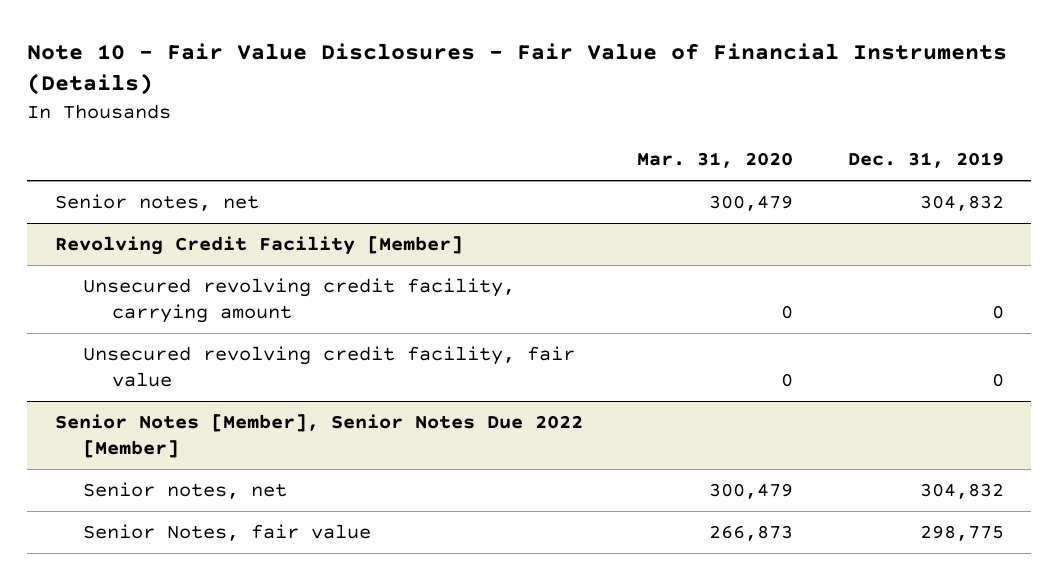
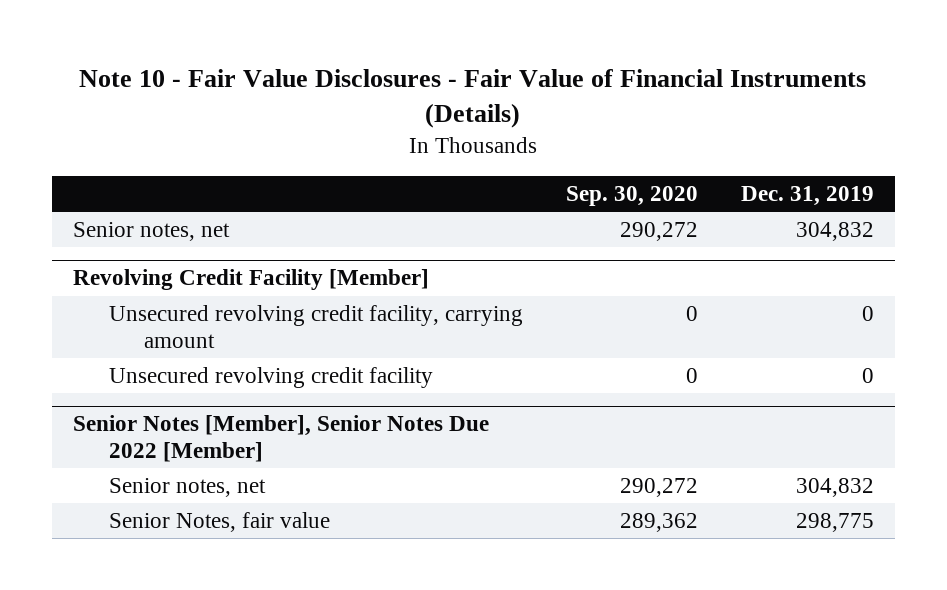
[637,152,794,169] Mar. 31, 2020 -> none
none -> [565,186,698,207] Sep. 30, 2020
[83,346,576,388] Unsecured revolving credit facility, fair value -> [108,367,433,389] Unsecured revolving credit facility

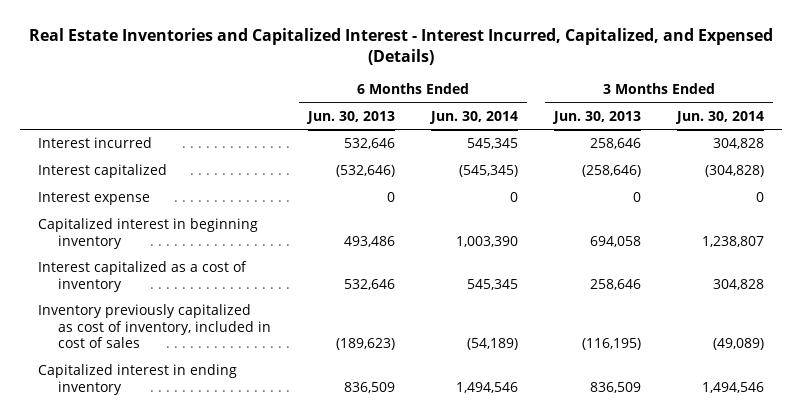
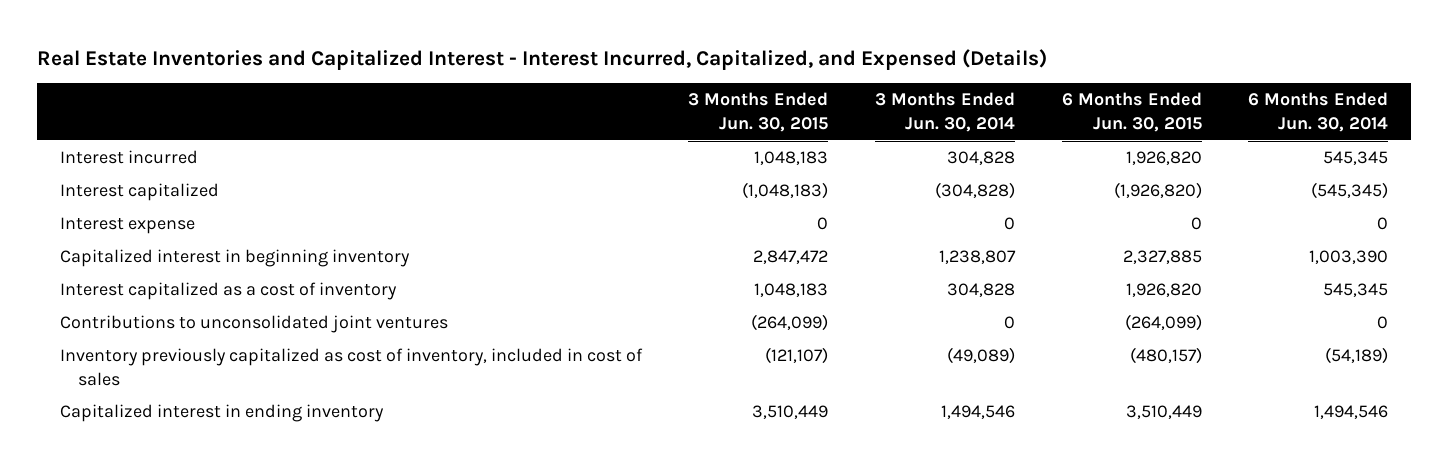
[305,110,395,124] Jun. 30, 2013 -> none
[551,110,641,124] Jun. 30, 2013 -> none
none -> [688,92,829,132] 3 Months Ended Jun. 30, 2015
none -> [1061,92,1202,132] 6 Months Ended Jun. 30, 2015
none -> [59,315,448,334] Contributions to unconsolidated joint ventures

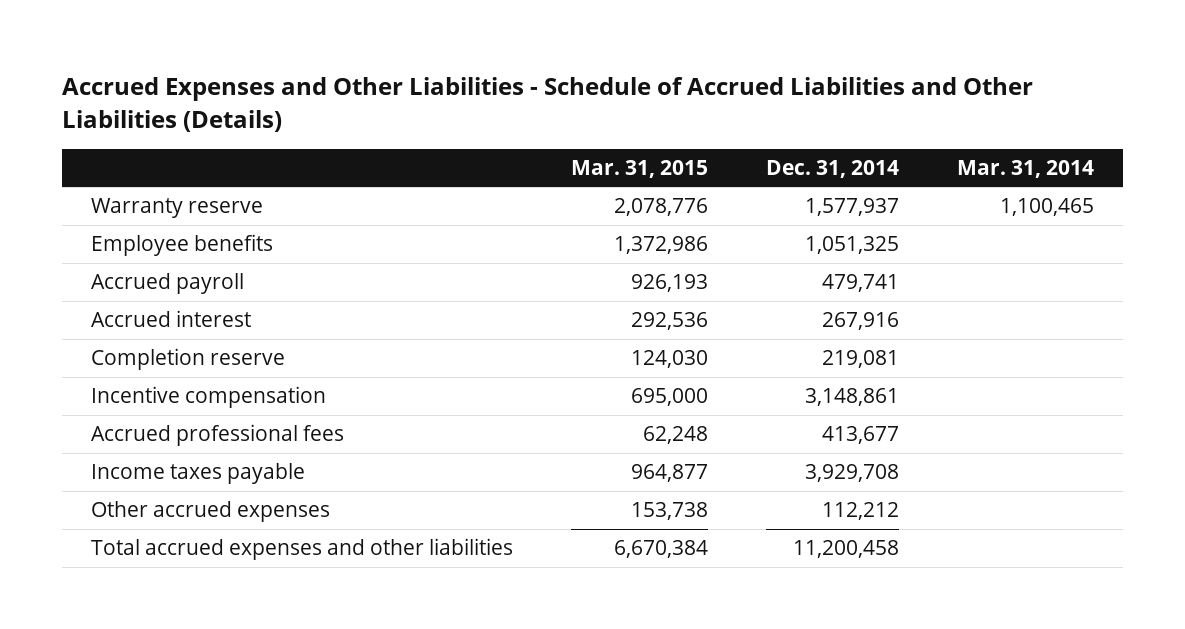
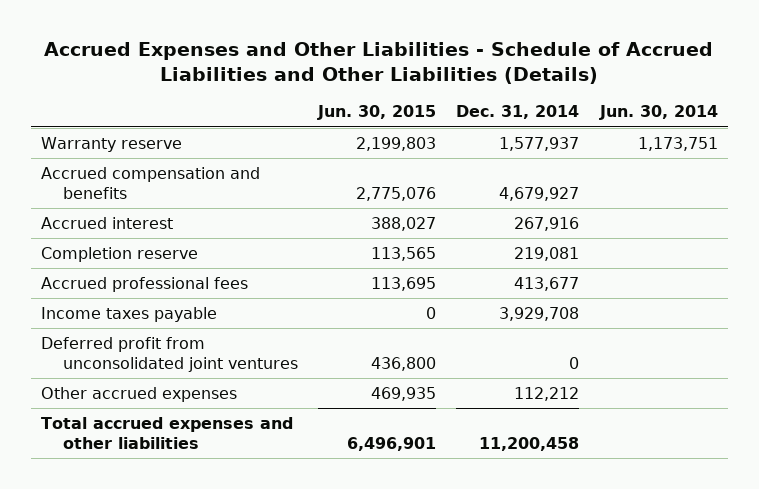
[571,160,709,179] Mar. 31, 2015 -> none
[957,160,1095,179] Mar. 31, 2014 -> none
none -> [317,105,437,121] Jun. 30, 2015
none -> [598,105,718,121] Jun. 30, 2014
[91,234,274,257] Employee benefits -> none
[91,273,245,295] Accrued payroll -> [41,166,261,200] Accrued compensation and benefits
[822,274,900,293] 479,741 -> [499,187,580,202] 4,679,927
[91,386,327,409] Incentive compensation -> none
none -> [41,336,299,373] Deferred profit from unconsolidated joint ventures

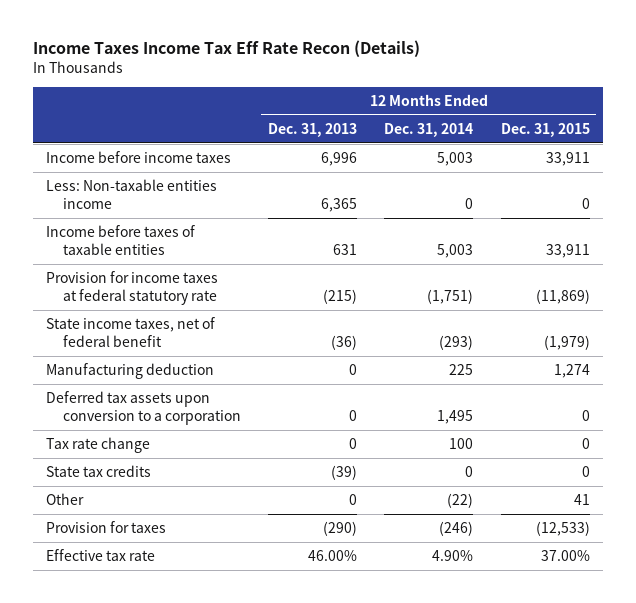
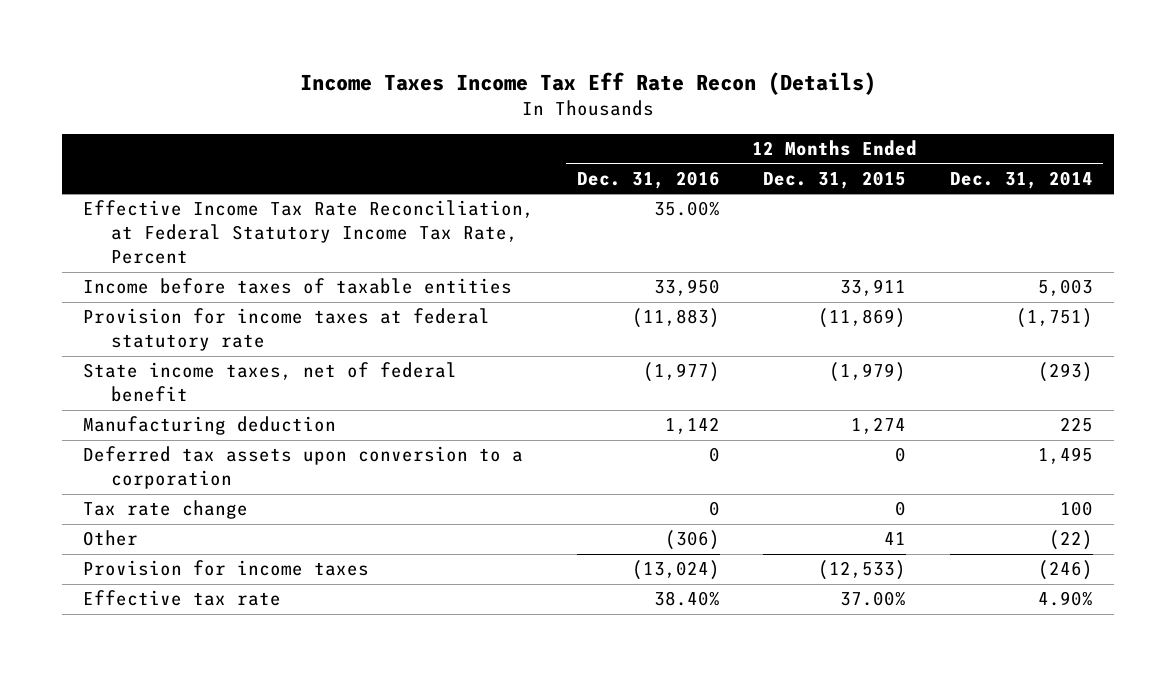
[268,122,358,137] Dec. 31, 2013 -> none
none -> [577,170,721,189] Dec. 31, 2016
[46,151,232,164] Income before income taxes -> none
[46,179,218,210] Less: Non-taxable entities income -> none
none -> [83,200,535,265] Effective Income Tax Rate Reconciliation, at Federal Statutory Income Tax Rate, Percent
[46,465,152,478] State tax credits -> none
[46,521,167,534] Provision for taxes -> [83,560,370,577] Provision for income taxes

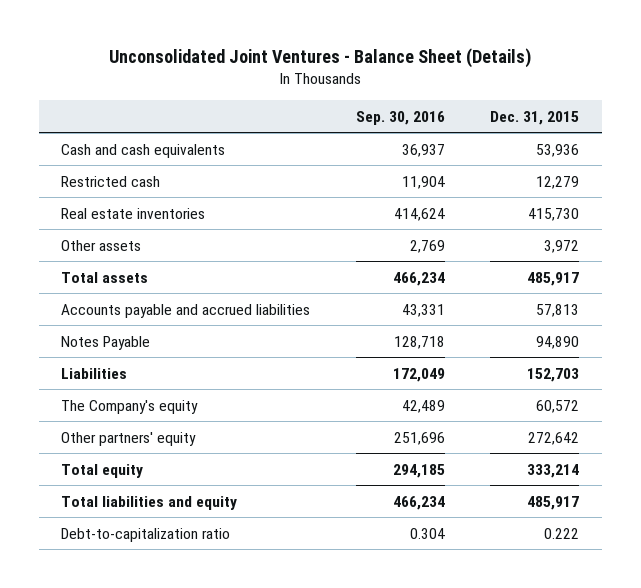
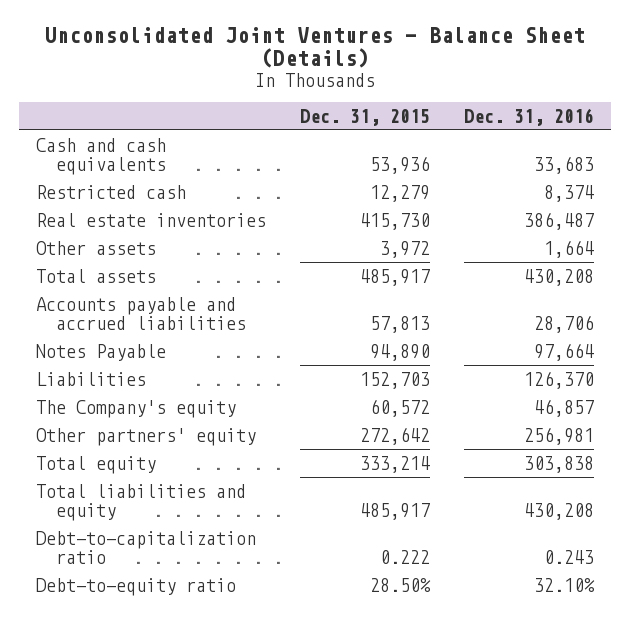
[355,110,445,125] Sep. 30, 2016 -> none
none -> [463,107,594,126] Dec. 31, 2016
none -> [36,578,237,597] Debt-to-equity ratio

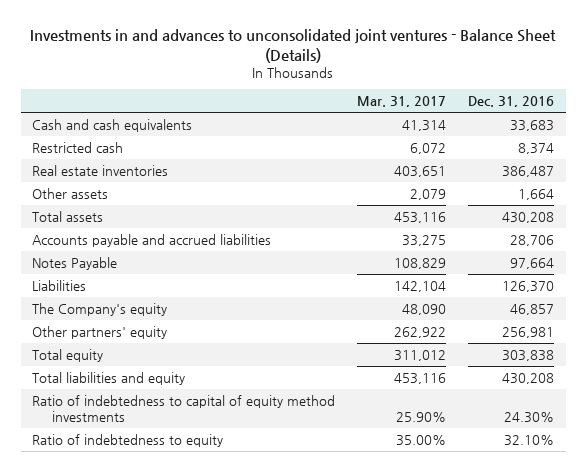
[44,26,585,69] Unconsolidated Joint Ventures - Balance Sheet (Details) -> [30,29,557,63] Investments in and advances to unconsolidated joint ventures - Balance Sheet (Details)
[299,108,430,126] Dec. 31, 2015 -> none
none -> [357,96,447,108] Mar. 31, 2017
[36,531,257,564] Debt-to-capitalization ratio -> none
none -> [31,394,335,422] Ratio of indebtedness to capital of equity method investments
[36,578,237,597] Debt-to-equity ratio -> [31,433,223,447] Ratio of indebtedness to equity

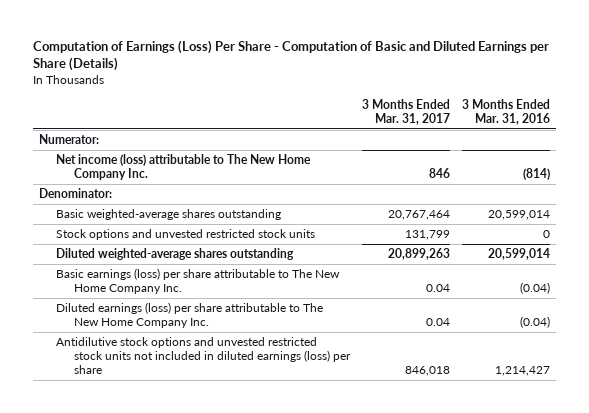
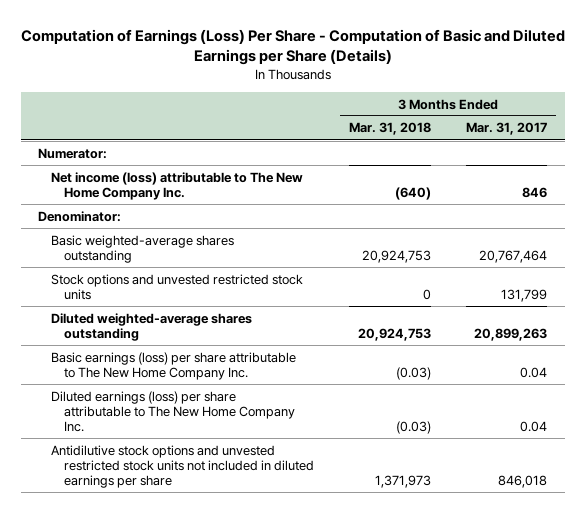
[461,99,550,125] 3 Months Ended Mar. 31, 2016 -> none
none -> [349,122,432,136] Mar. 31, 2018
[56,337,351,374] Antidilutive stock options and unvested restricted stock units not included in diluted earnings (loss) per share -> [51,444,314,489] Antidilutive stock options and unvested restricted stock units not included in diluted earnings per share

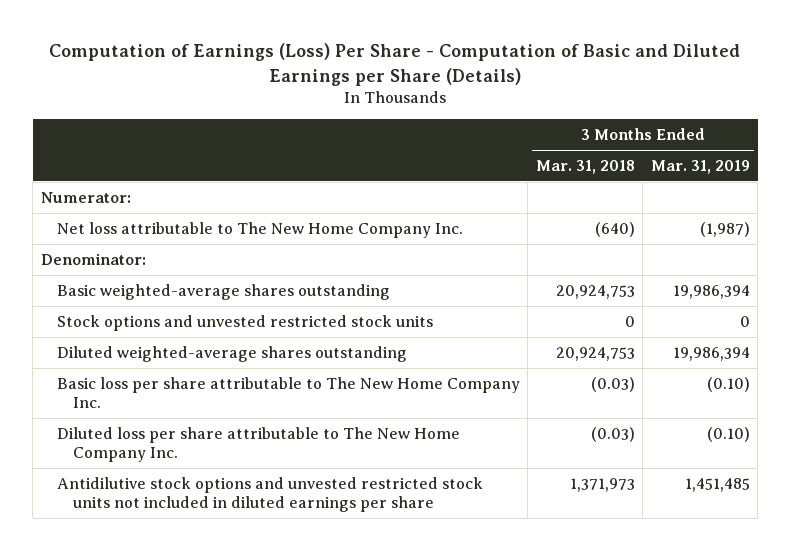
[466,122,548,136] Mar. 31, 2017 -> none
none -> [650,160,750,175] Mar. 31, 2019
[51,171,304,200] Net income (loss) attributable to The New Home Company Inc. -> [56,221,463,238] Net loss attributable to The New Home Company Inc.
[51,351,297,380] Basic earnings (loss) per share attributable to The New Home Company Inc. -> [56,376,520,409] Basic loss per share attributable to The New Home Company Inc.
[51,390,295,433] Diluted earnings (loss) per share attributable to The New Home Company Inc. -> [56,426,460,463] Diluted loss per share attributable to The New Home Company Inc.

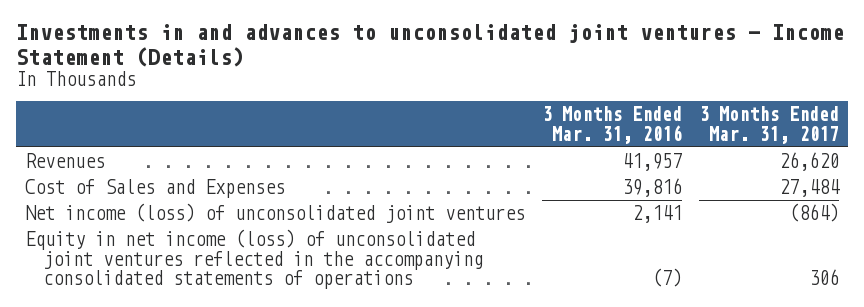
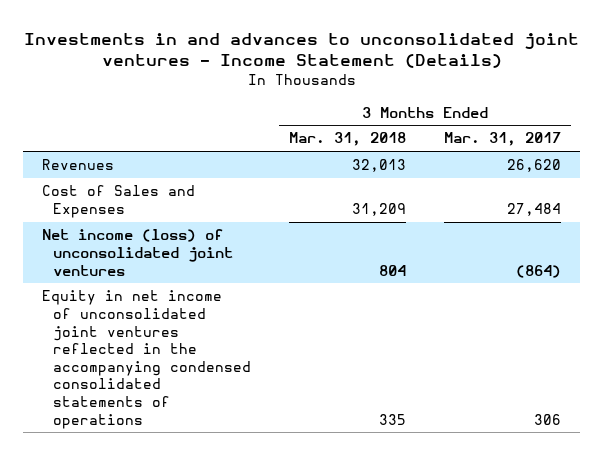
[541,106,682,145] 3 Months Ended Mar. 31, 2016 -> none
none -> [289,132,407,147] Mar. 31, 2018
[24,229,483,290] Equity in net income (loss) of unconsolidated joint ventures reflected in the accompanying consolidated statements of operations -> [42,290,251,429] Equity in net income of unconsolidated joint ventures reflected in the accompanying condensed consolidated statements of operations

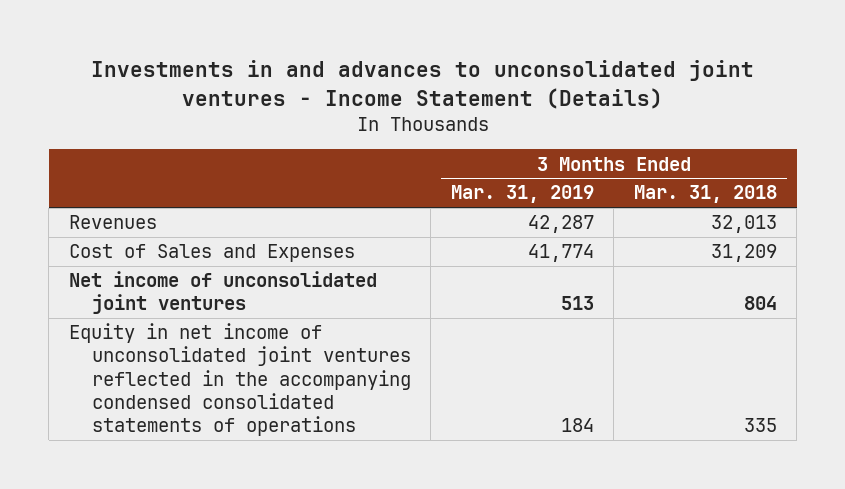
[444,132,562,147] Mar. 31, 2017 -> none
none -> [450,185,594,204] Mar. 31, 2019
[42,229,233,276] Net income (loss) of unconsolidated joint ventures -> [68,271,377,315] Net income of unconsolidated joint ventures

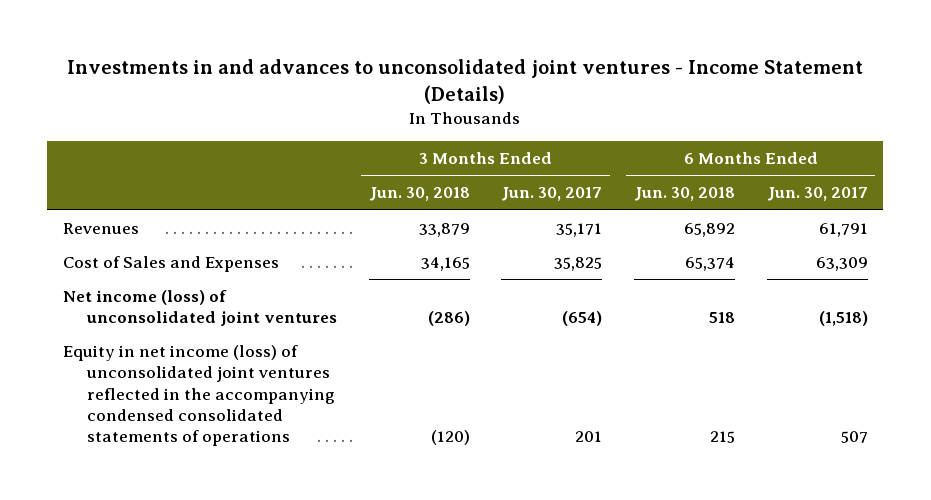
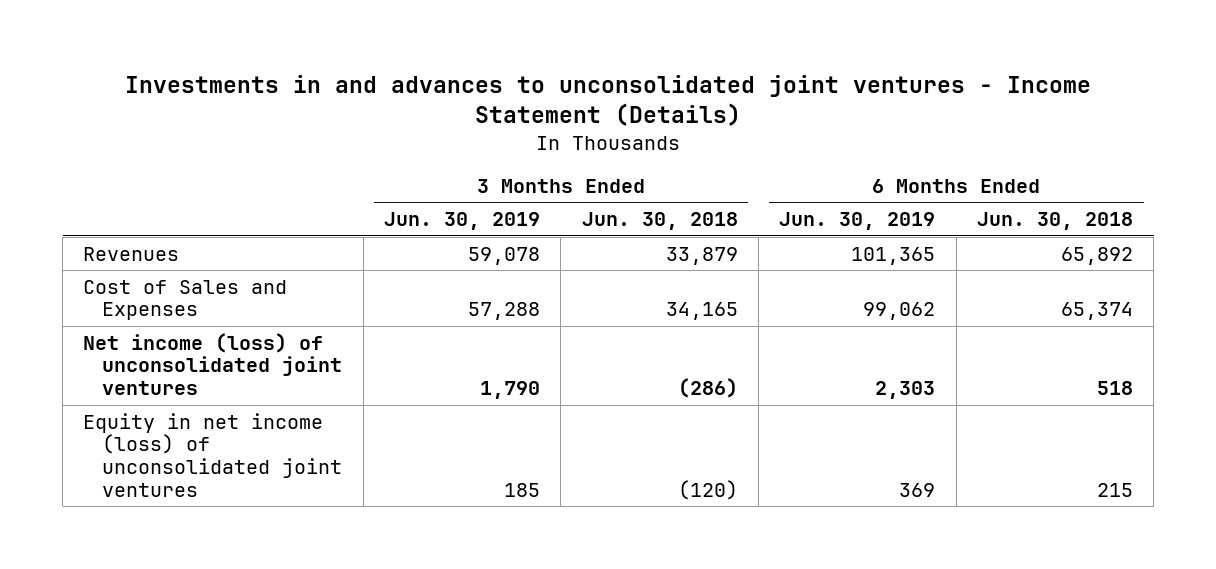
[501,187,603,202] Jun. 30, 2017 -> none
[766,187,868,202] Jun. 30, 2017 -> none
none -> [383,212,540,231] Jun. 30, 2019
none -> [779,212,936,231] Jun. 30, 2019
[63,345,336,447] Equity in net income (loss) of unconsolidated joint ventures reflected in the accompanying condensed consolidated statements of operations -> [83,412,343,497] Equity in net income (loss) of unconsolidated joint ventures

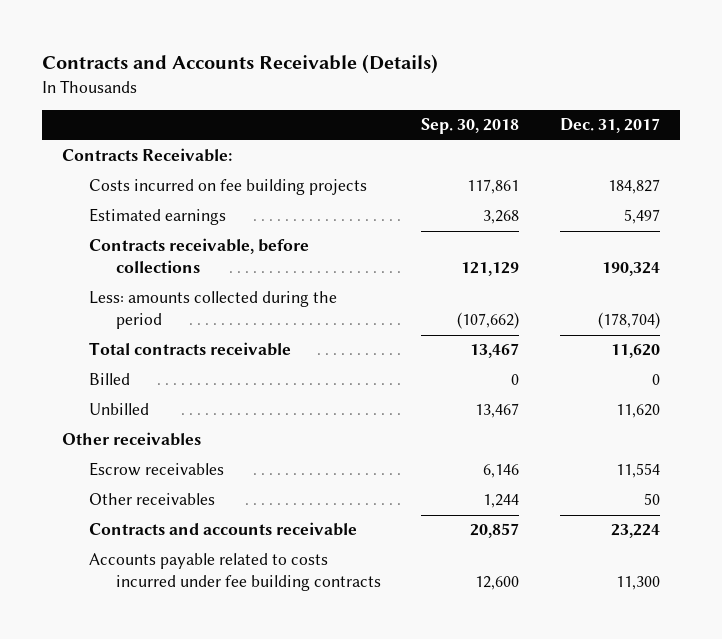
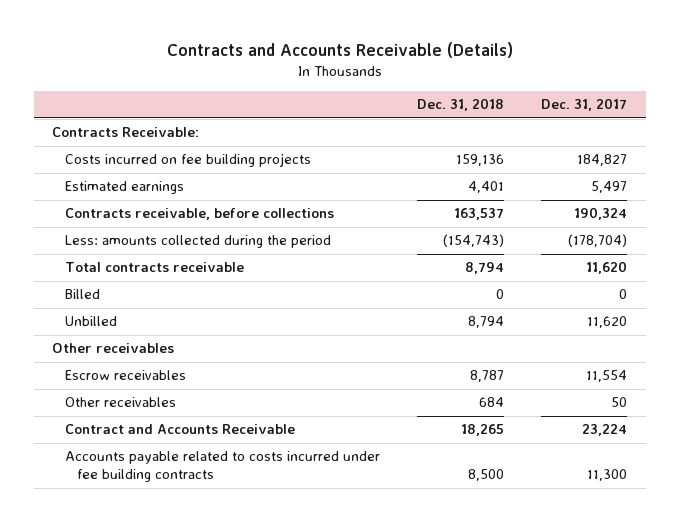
[421,118,520,135] Sep. 30, 2018 -> none
none -> [416,98,504,112] Dec. 31, 2018
[88,522,357,537] Contracts and accounts receivable -> [64,424,295,435] Contract and Accounts Receivable

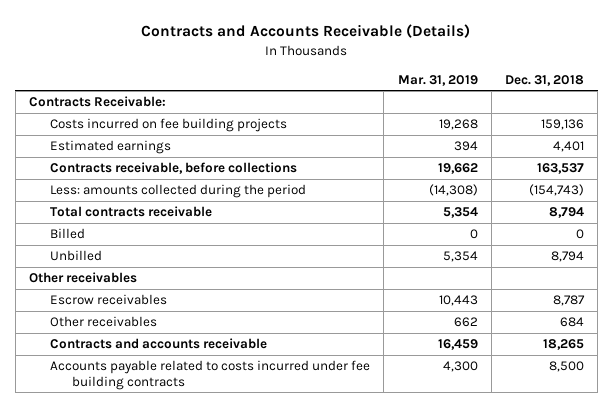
[541,98,628,112] Dec. 31, 2017 -> none
none -> [397,74,478,86] Mar. 31, 2019
[64,424,295,435] Contract and Accounts Receivable -> [50,338,268,350] Contracts and accounts receivable

